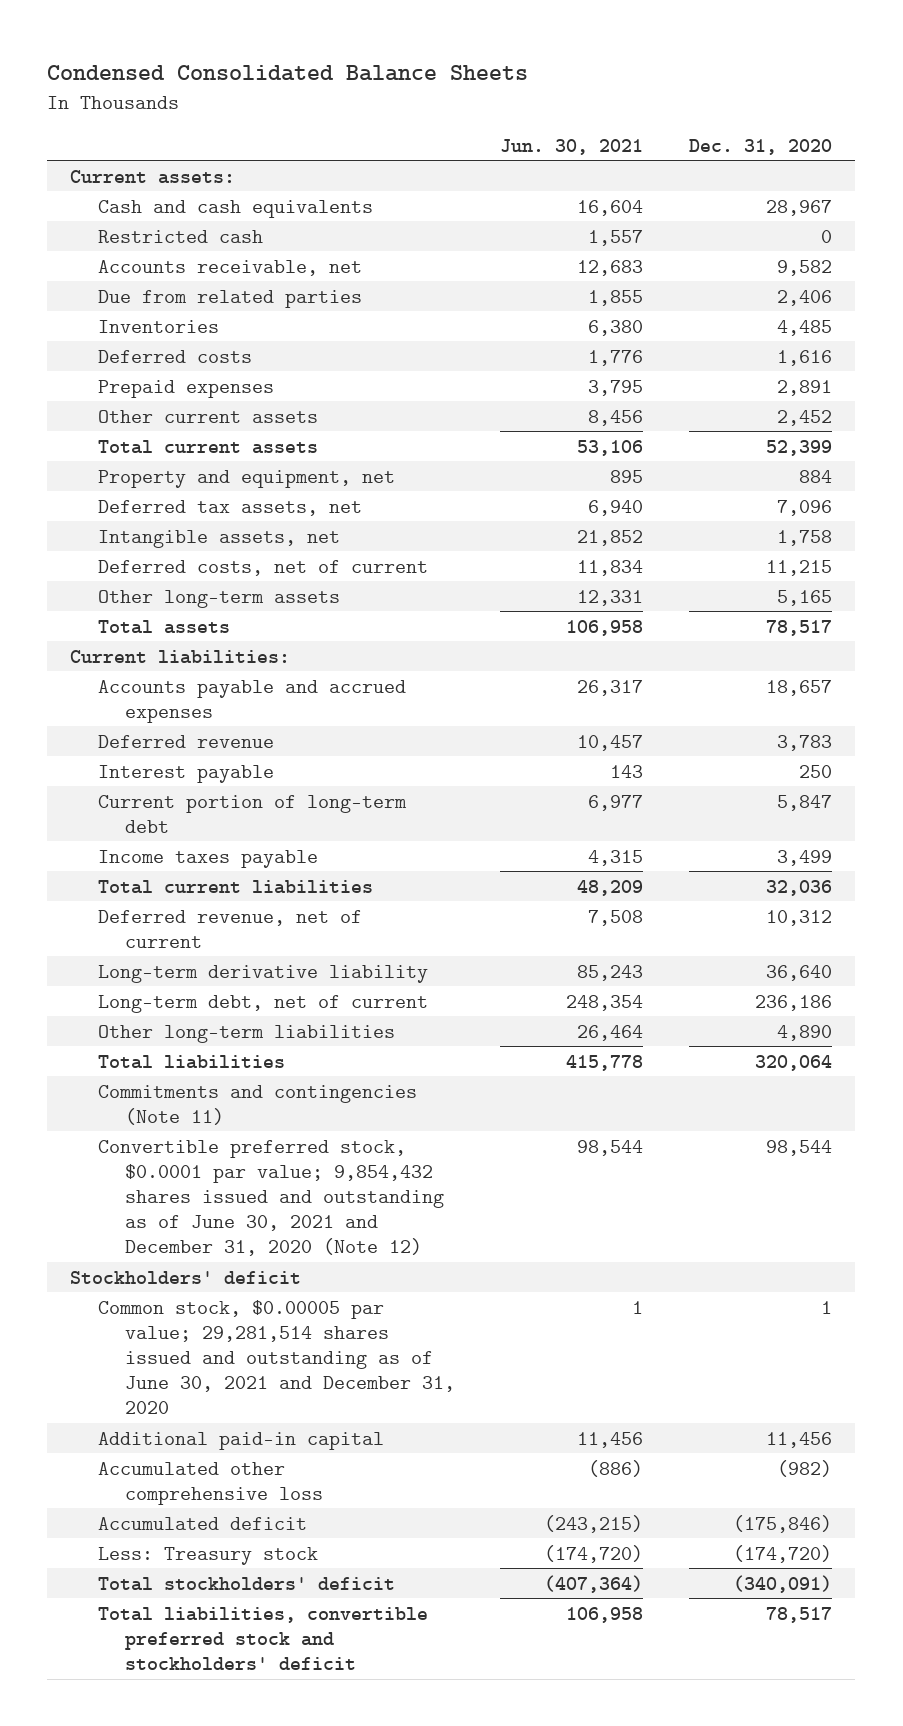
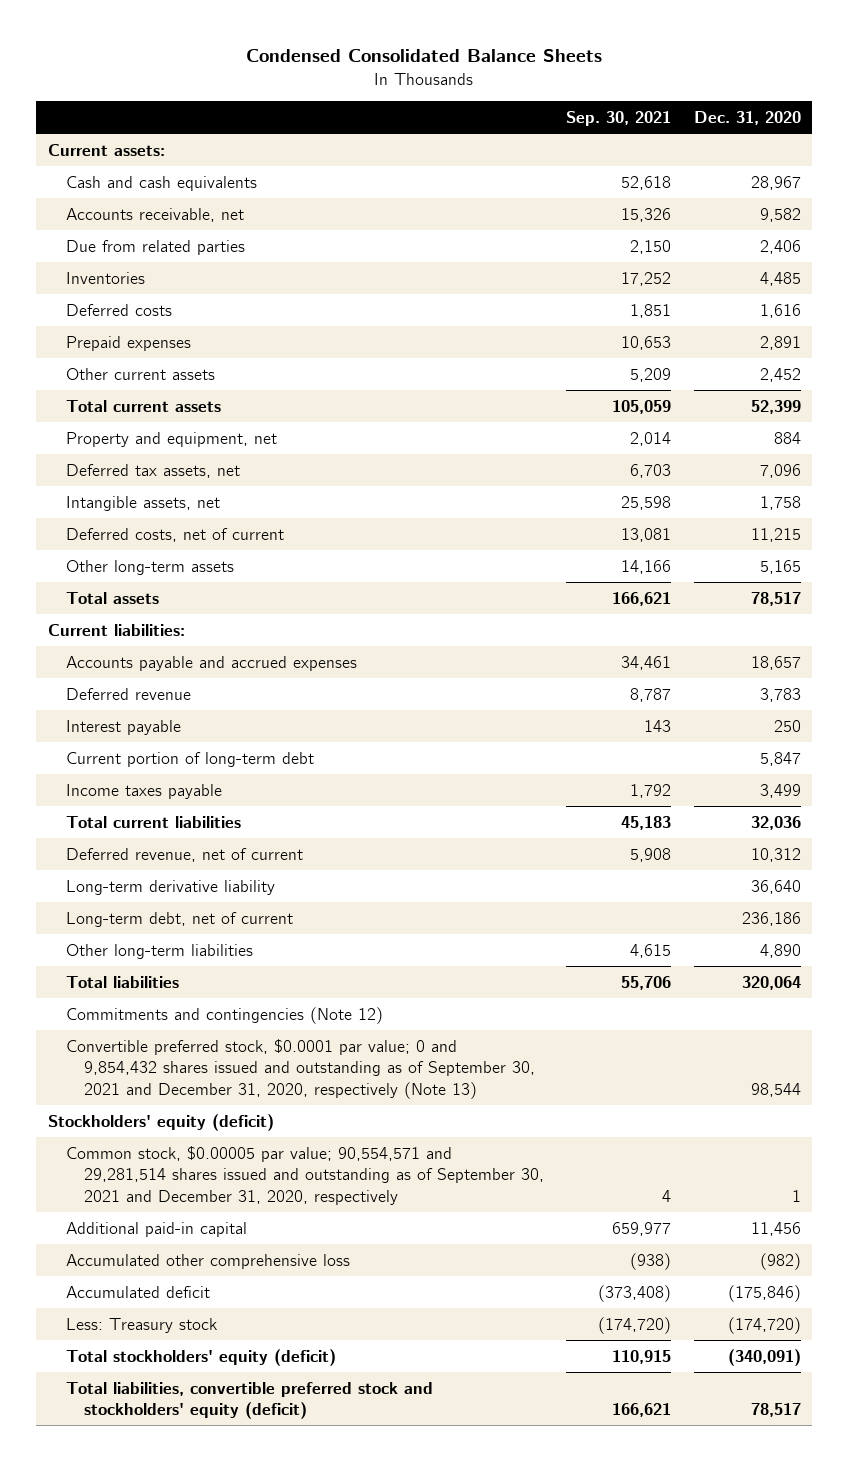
[500,138,644,155] Jun. 30, 2021 -> none
none -> [566,110,672,126] Sep. 30, 2021
[97,229,263,243] Restricted cash -> none
[97,1084,417,1125] Commitments and contingencies (Note 11) -> [65,1006,383,1024] Commitments and contingencies (Note 12)
[97,1139,444,1256] Convertible preferred stock, $0.0001 par value; 9,854,432 shares issued and outstanding as of June 30, 2021 and December 31, 2020 (Note 12) -> [65,1038,535,1099] Convertible preferred stock, $0.0001 par value; 0 and 9,854,432 shares issued and outstanding as of September 30, 2021 and December 31, 2020, respectively (Note 13)
[70,1270,302,1284] Stockholders' deficit -> [47,1113,274,1131] Stockholders' equity (deficit)
[97,1299,455,1414] Common stock, $0.00005 par value; 29,281,514 shares issued and outstanding as of June 30, 2021 and December 31, 2020 -> [65,1145,544,1205] Common stock, $0.00005 par value; 90,554,571 and 29,281,514 shares issued and outstanding as of September 30, 2021 and December 31, 2020, respectively
[97,1576,395,1591] Total stockholders' deficit -> [65,1348,336,1366] Total stockholders' equity (deficit)
[97,1606,428,1670] Total liabilities, convertible preferred stock and stockholders' deficit -> [65,1381,433,1420] Total liabilities, convertible preferred stock and stockholders' equity (deficit)

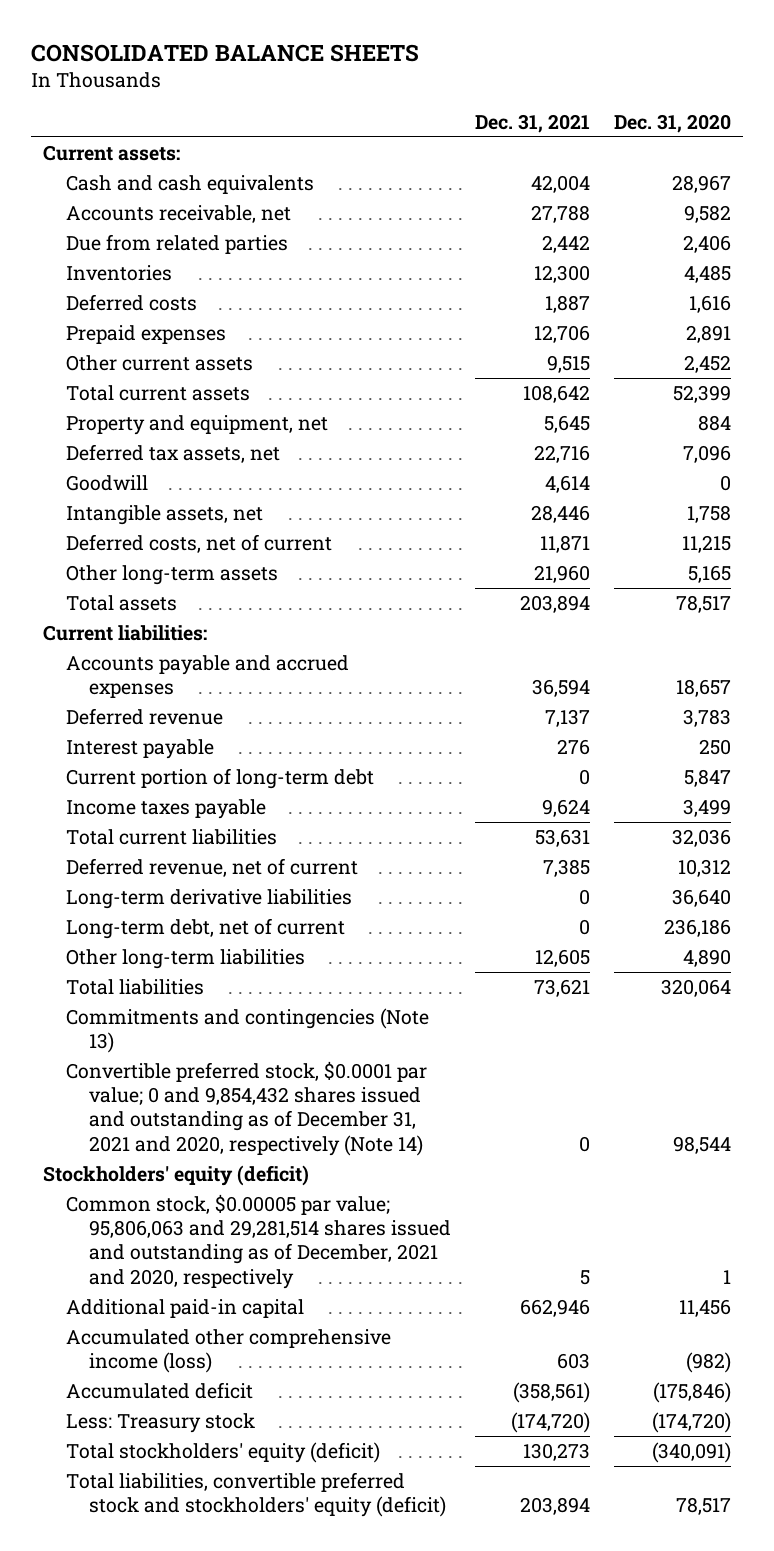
[246,49,603,63] Condensed Consolidated Balance Sheets -> [30,44,419,63] CONSOLIDATED BALANCE SHEETS
[566,110,672,126] Sep. 30, 2021 -> none
none -> [474,113,590,133] Dec. 31, 2021
none -> [65,475,148,492] Goodwill
[65,879,275,895] Long-term derivative liability -> [65,889,352,910] Long-term derivative liabilities
[65,1006,383,1024] Commitments and contingencies (Note 12) -> [65,1008,429,1054] Commitments and contingencies (Note 13)
[65,1038,535,1099] Convertible preferred stock, $0.0001 par value; 0 and 9,854,432 shares issued and outstanding as of September 30, 2021 and December 31, 2020, respectively (Note 13) -> [65,1061,427,1156] Convertible preferred stock, $0.0001 par value; 0 and 9,854,432 shares issued and outstanding as of December 31, 2021 and 2020, respectively (Note 14)
[65,1145,544,1205] Common stock, $0.00005 par value; 90,554,571 and 29,281,514 shares issued and outstanding as of September 30, 2021 and December 31, 2020, respectively -> [65,1194,451,1289] Common stock, $0.00005 par value; 95,806,063 and 29,281,514 shares issued and outstanding as of December, 2021 and 2020, respectively
[65,1253,350,1269] Accumulated other comprehensive loss -> [65,1329,391,1374] Accumulated other comprehensive income (loss)

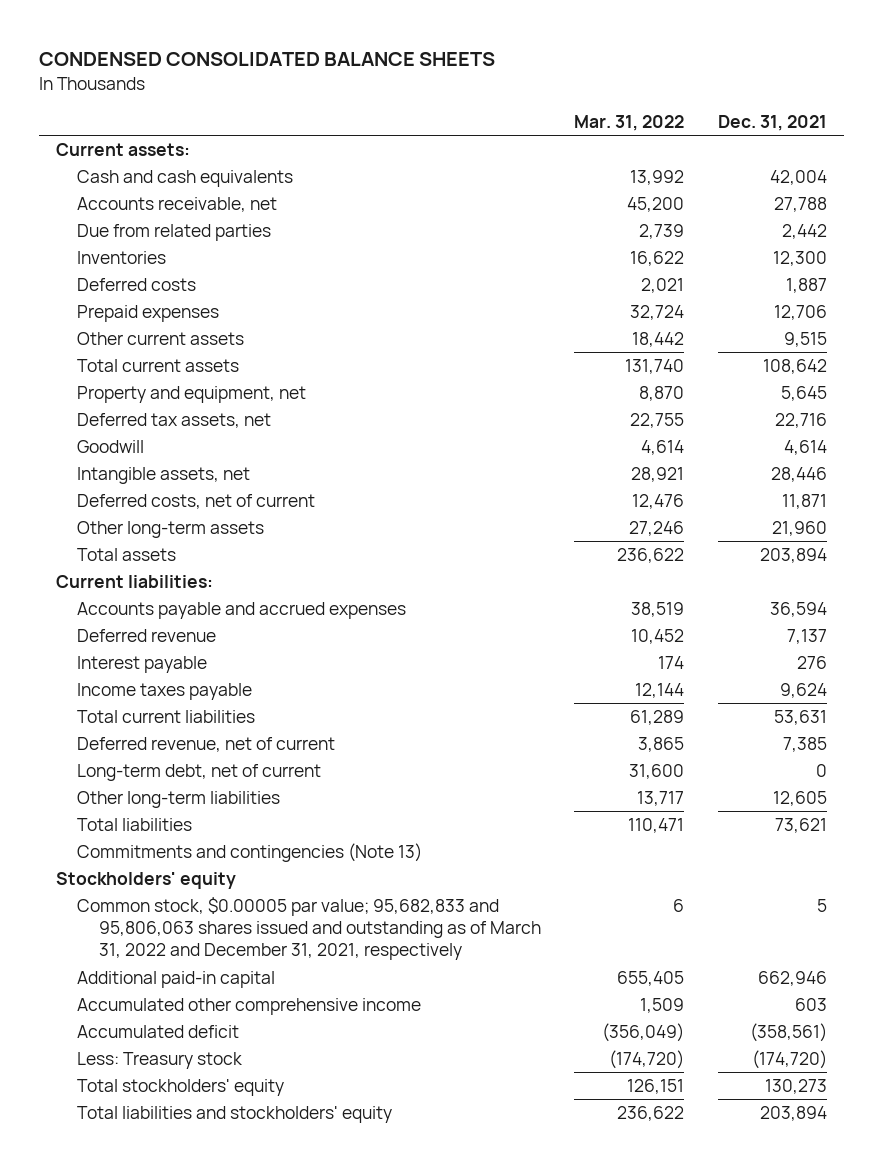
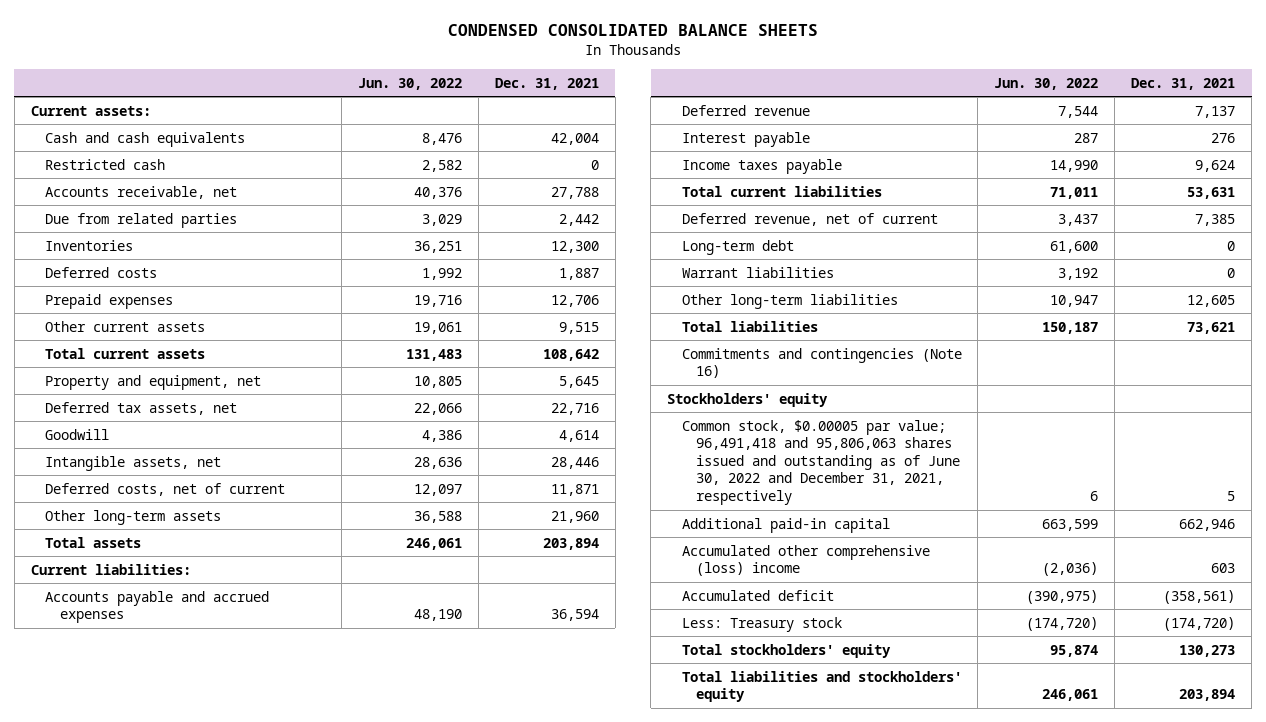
[574,114,685,131] Mar. 31, 2022 -> none
none -> [358,77,463,90] Jun. 30, 2022
none -> [45,158,166,170] Restricted cash
[77,764,322,782] Long-term debt, net of current -> [681,239,794,255] Long-term debt
none -> [681,266,834,278] Warrant liabilities
[77,843,423,863] Commitments and contingencies (Note 13) -> [681,347,962,379] Commitments and contingencies (Note 16)
[77,897,541,961] Common stock, $0.00005 par value; 95,682,833 and 95,806,063 shares issued and outstanding as of March 31, 2022 and December 31, 2021, respectively -> [681,419,961,506] Common stock, $0.00005 par value; 96,491,418 and 95,806,063 shares issued and outstanding as of June 30, 2022 and December 31, 2021, respectively
[77,998,422,1016] Accumulated other comprehensive income -> [681,544,930,577] Accumulated other comprehensive (loss) income

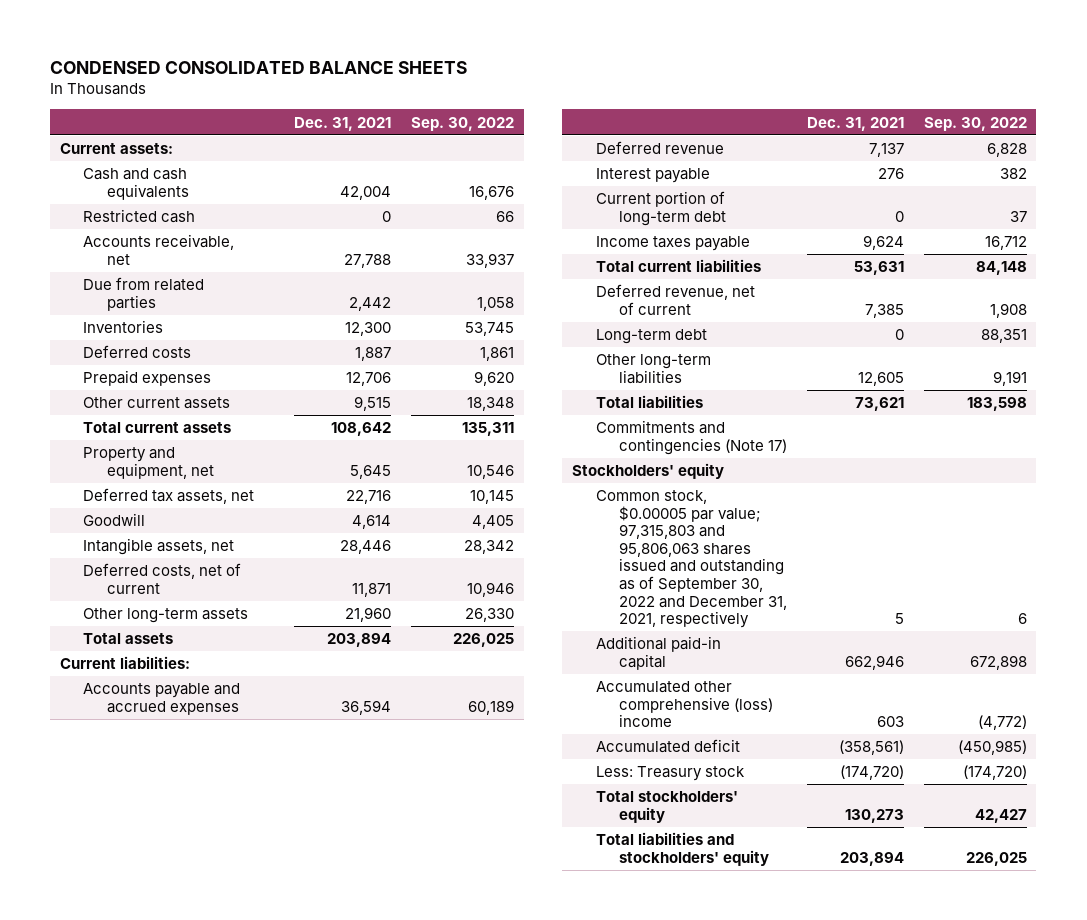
[358,77,463,90] Jun. 30, 2022 -> none
none -> [411,116,515,131] Sep. 30, 2022
none -> [595,191,726,226] Current portion of long-term debt
[681,266,834,278] Warrant liabilities -> none
[681,347,962,379] Commitments and contingencies (Note 16) -> [595,420,787,455] Commitments and contingencies (Note 17)
[681,419,961,506] Common stock, $0.00005 par value; 96,491,418 and 95,806,063 shares issued and outstanding as of June 30, 2022 and December 31, 2021, respectively -> [595,490,787,629] Common stock, $0.00005 par value; 97,315,803 and 95,806,063 shares issued and outstanding as of September 30, 2022 and December 31, 2021, respectively

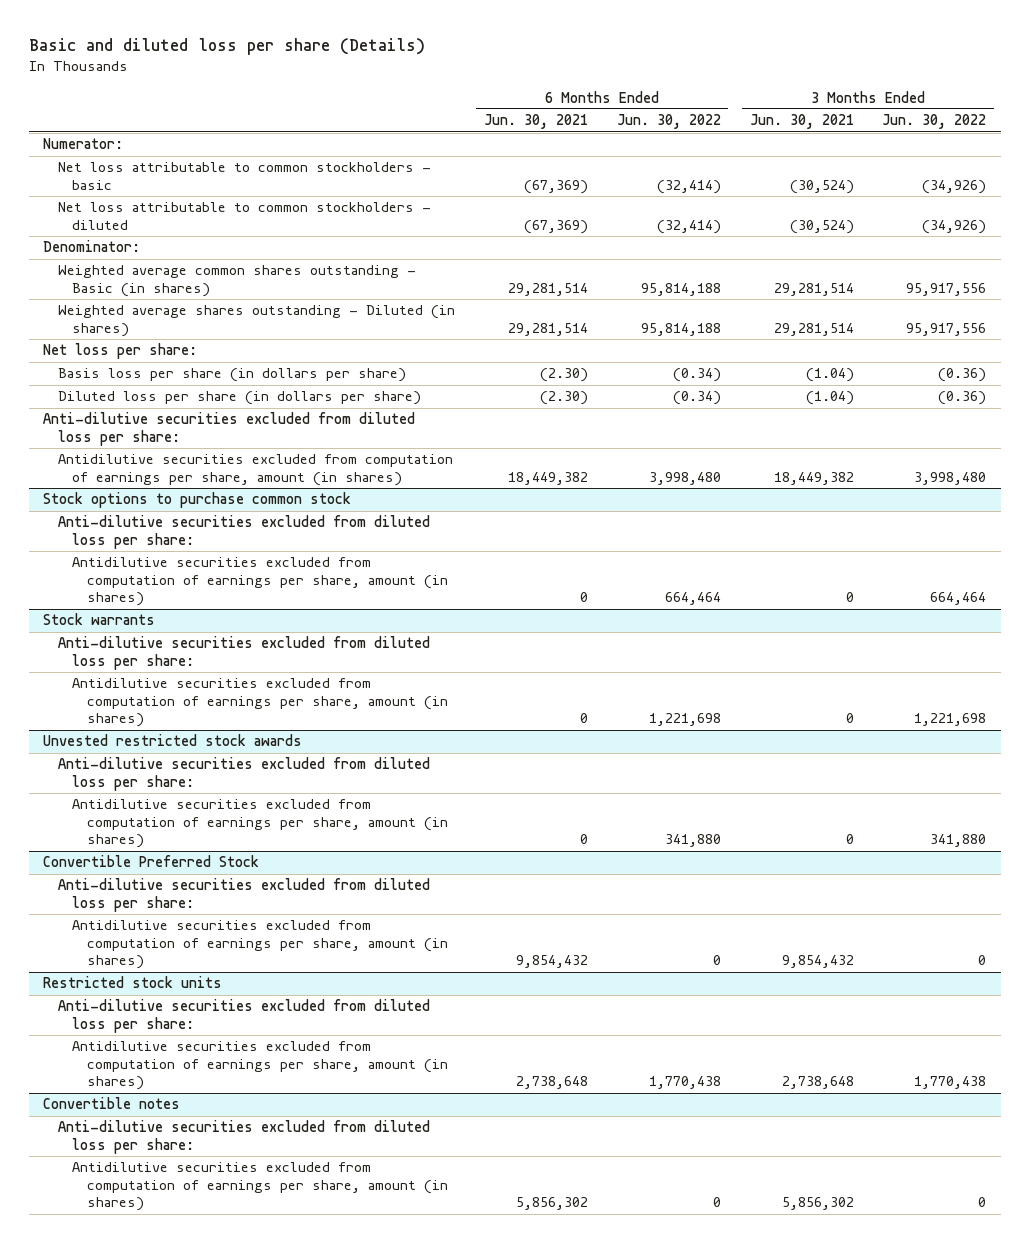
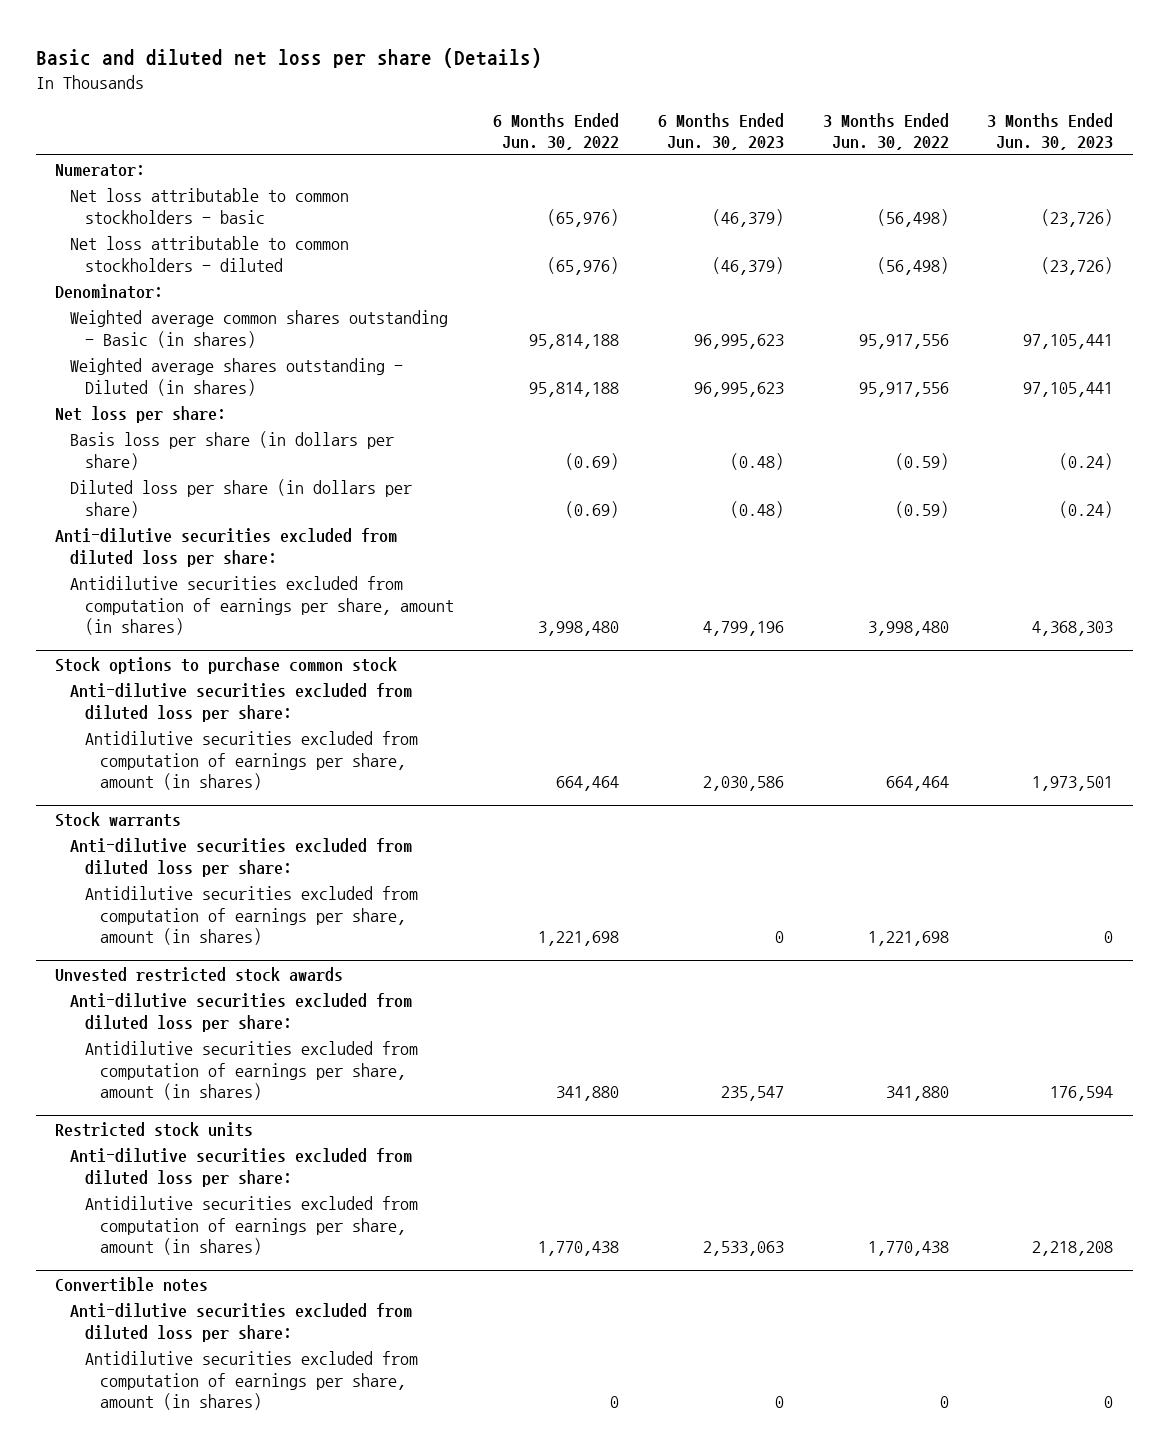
[28,38,425,56] Basic and diluted loss per share (Details) -> [35,47,542,68] Basic and diluted net loss per share (Details)
[483,114,588,130] Jun. 30, 2021 -> none
[749,114,854,130] Jun. 30, 2021 -> none
none -> [657,112,784,151] 6 Months Ended Jun. 30, 2023
none -> [987,112,1114,151] 3 Months Ended Jun. 30, 2023
[656,179,721,194] (32,414) -> [546,208,619,227] (65,976)
[922,179,987,194] (34,926) -> [876,208,949,227] (56,498)
[656,219,721,234] (32,414) -> [546,256,619,275] (65,976)
[922,219,987,234] (34,926) -> [876,256,949,275] (56,498)
[672,368,721,383] (0.34) -> [564,452,619,470] (0.69)
[938,368,987,383] (0.36) -> [894,452,949,470] (0.59)
[672,391,721,406] (0.34) -> [564,500,619,518] (0.69)
[938,391,987,406] (0.36) -> [894,500,949,518] (0.59)
[43,855,260,868] Convertible Preferred Stock -> none
[57,878,430,912] Anti-dilutive securities excluded from diluted loss per share: -> none
[72,920,449,970] Antidilutive securities excluded from computation of earnings per share, amount (in shares) -> none

